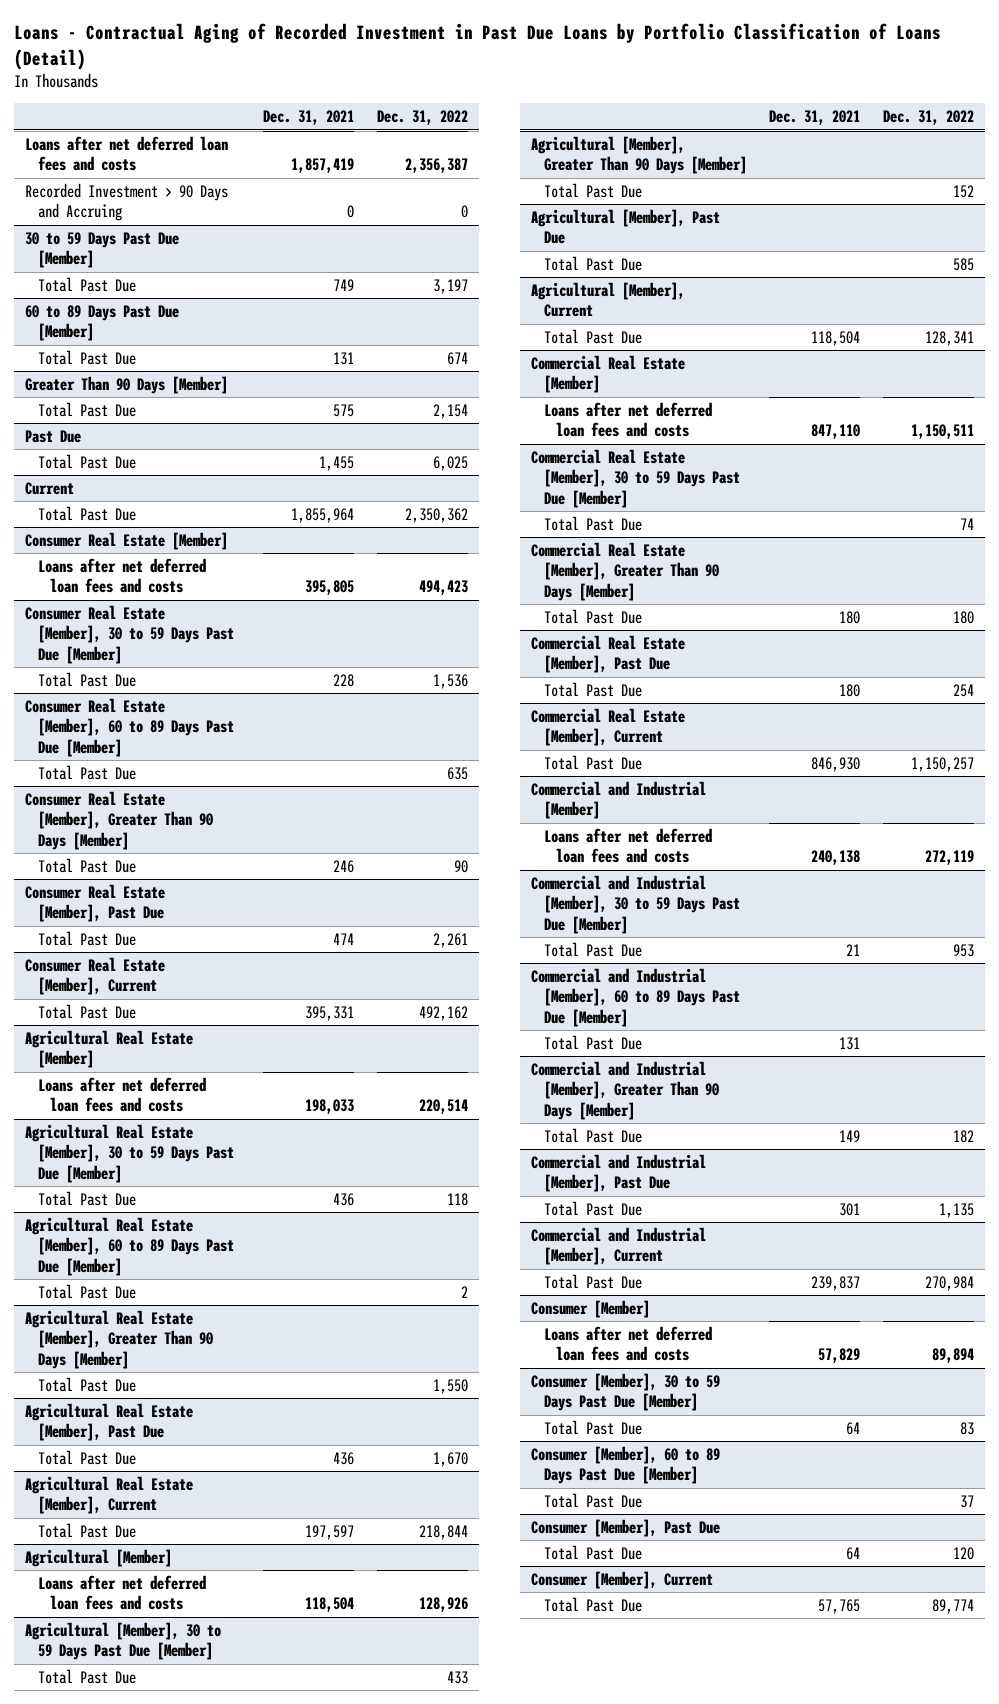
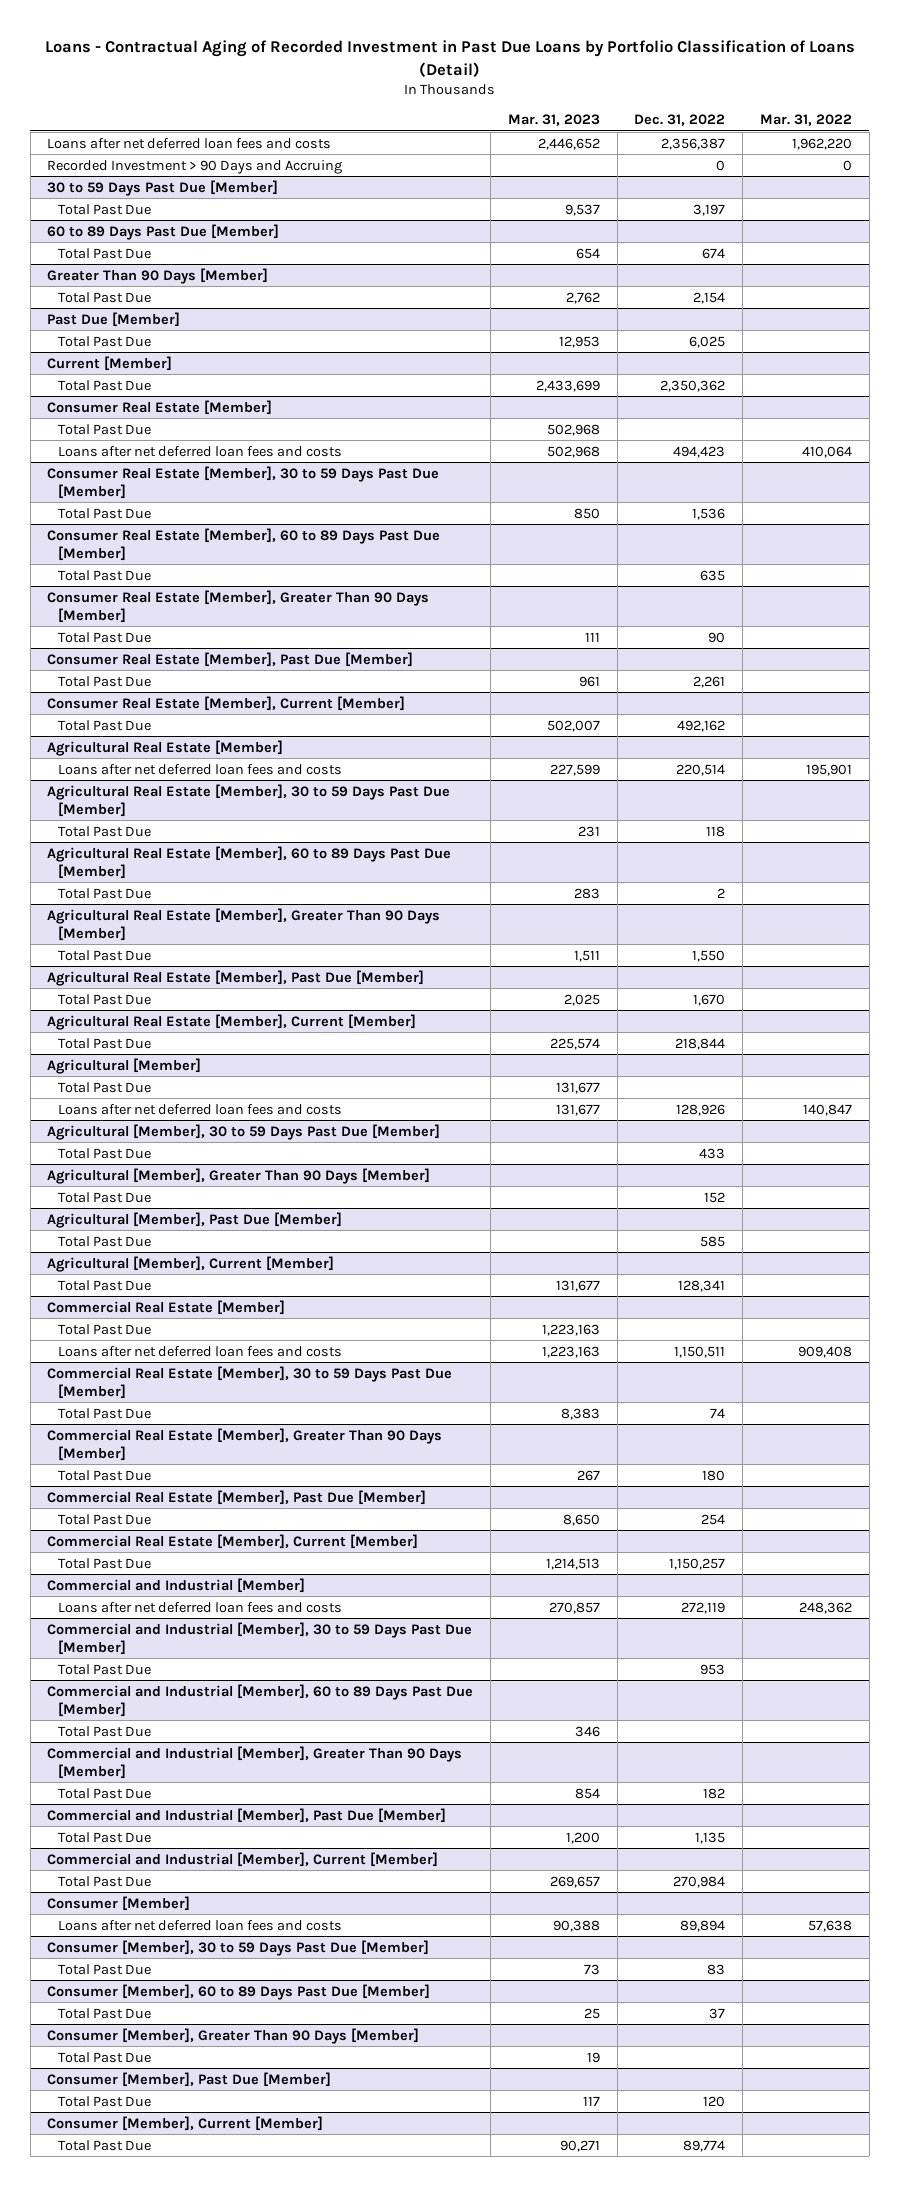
[263,110,355,126] Dec. 31, 2021 -> none
none -> [507,114,600,127] Mar. 31, 2023
none -> [760,114,853,127] Mar. 31, 2022
[25,429,82,443] Past Due -> [47,311,181,327] Past Due [Member]
[25,481,75,495] Current -> [47,355,173,371] Current [Member]
none -> [58,423,152,435] Total Past Due
[25,883,166,923] Consumer Real Estate [Member], Past Due -> [47,651,414,667] Consumer Real Estate [Member], Past Due [Member]
[25,956,166,996] Consumer Real Estate [Member], Current -> [47,695,406,711] Consumer Real Estate [Member], Current [Member]
[25,1402,194,1442] Agricultural Real Estate [Member], Past Due -> [47,969,425,986] Agricultural Real Estate [Member], Past Due [Member]
[25,1475,194,1515] Agricultural Real Estate [Member], Current -> [47,1013,417,1030] Agricultural Real Estate [Member], Current [Member]
none -> [58,1081,152,1093] Total Past Due
[531,208,721,245] Agricultural [Member], Past Due -> [47,1211,343,1228] Agricultural [Member], Past Due [Member]
[531,281,686,318] Agricultural [Member], Current -> [47,1255,335,1272] Agricultural [Member], Current [Member]
none -> [58,1323,152,1335] Total Past Due
[531,634,686,674] Commercial Real Estate [Member], Past Due -> [47,1489,427,1505] Commercial Real Estate [Member], Past Due [Member]
[531,707,686,747] Commercial Real Estate [Member], Current -> [47,1533,419,1549] Commercial Real Estate [Member], Current [Member]
[531,1153,707,1193] Commercial and Industrial [Member], Past Due -> [47,1807,447,1823] Commercial and Industrial [Member], Past Due [Member]
[531,1226,707,1266] Commercial and Industrial [Member], Current -> [47,1851,439,1867] Commercial and Industrial [Member], Current [Member]
none -> [47,2027,420,2044] Consumer [Member], Greater Than 90 Days [Member]
none -> [58,2051,152,2063] Total Past Due
[531,1518,721,1537] Consumer [Member], Past Due -> [47,2071,332,2087] Consumer [Member], Past Due [Member]
[531,1570,714,1589] Consumer [Member], Current -> [47,2115,324,2131] Consumer [Member], Current [Member]

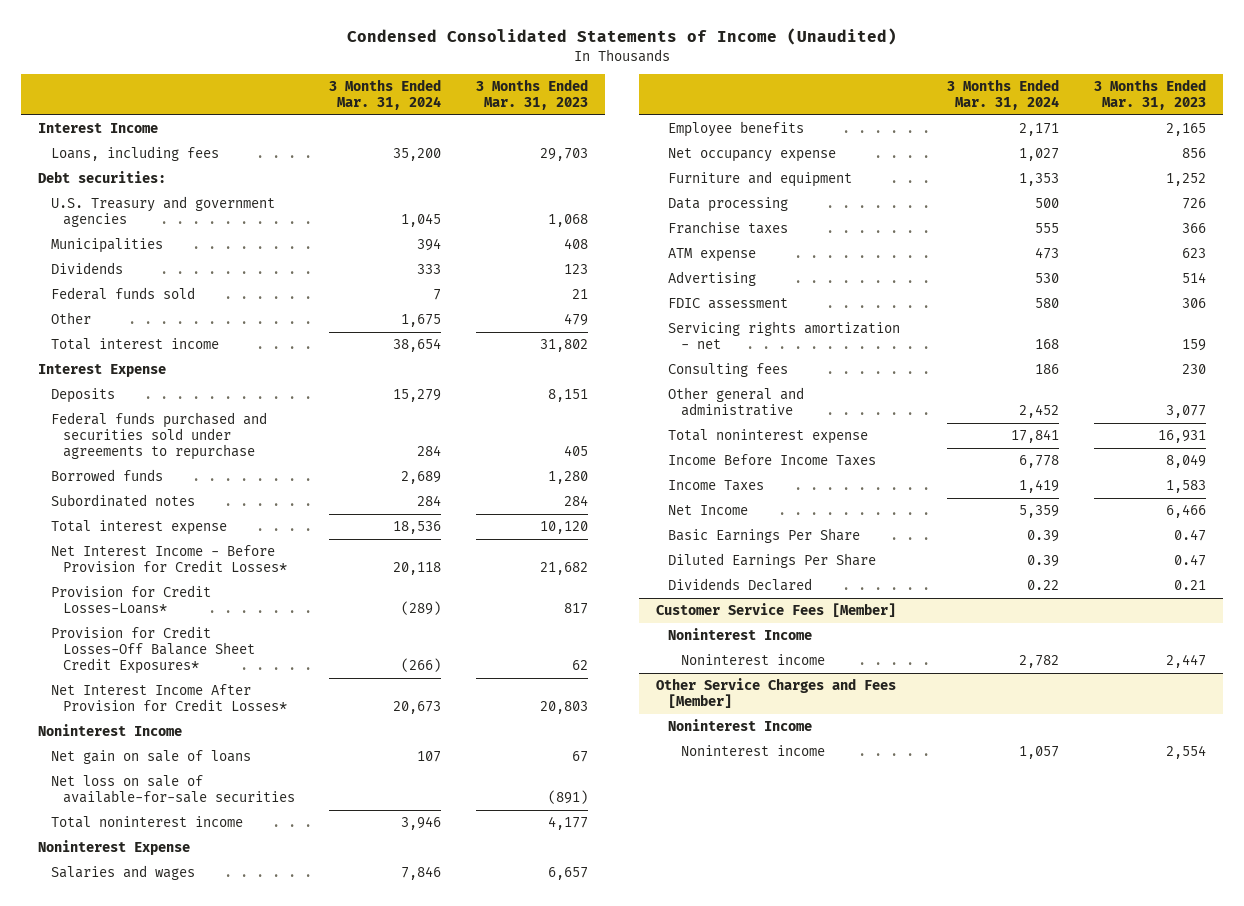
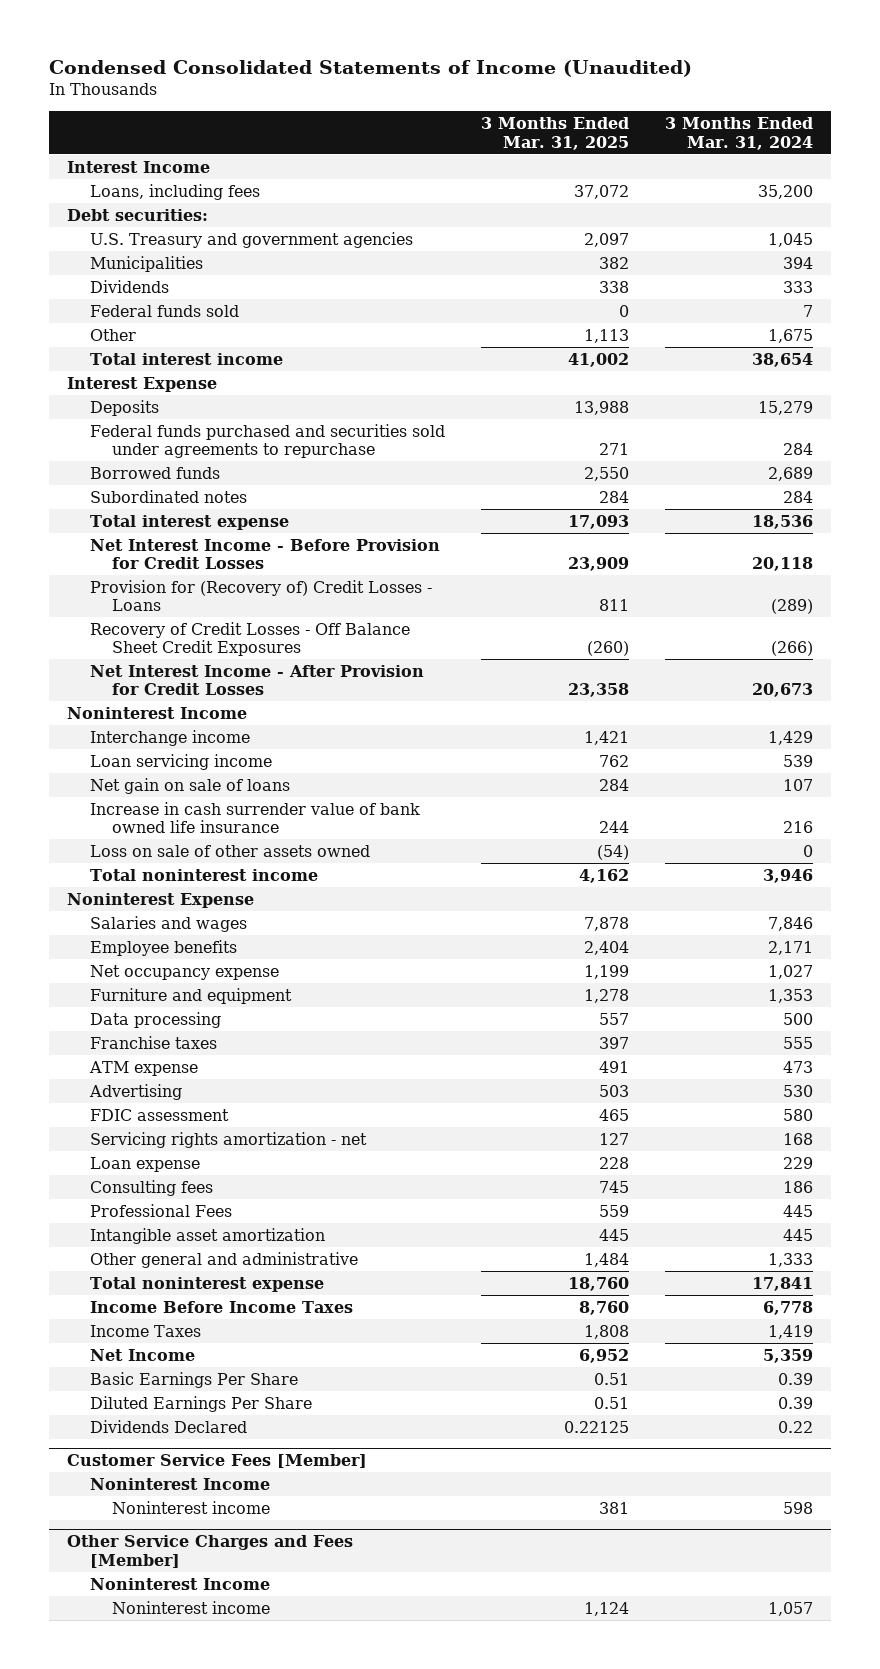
[475,79,588,111] 3 Months Ended Mar. 31, 2023 -> none
none -> [480,117,629,150] 3 Months Ended Mar. 31, 2025
[50,545,288,573] Net Interest Income - Before Provision for Credit Losses* -> [89,538,440,570] Net Interest Income - Before Provision for Credit Losses
[50,585,211,615] Provision for Credit Losses-Loans* -> [89,579,432,612] Provision for (Recovery of) Credit Losses - Loans
[50,626,256,675] Provision for Credit Losses-Off Balance Sheet Credit Exposures* -> [89,621,410,657] Recovery of Credit Losses - Off Balance Sheet Credit Exposures
[50,684,288,712] Net Interest Income After Provision for Credit Losses* -> [89,664,424,696] Net Interest Income - After Provision for Credit Losses
none -> [89,729,250,746] Interchange income
none -> [89,753,272,770] Loan servicing income
[50,775,296,804] Net loss on sale of available-for-sale securities -> none
none -> [89,801,420,834] Increase in cash surrender value of bank owned life insurance
none -> [89,844,370,857] Loss on sale of other assets owned
none -> [89,1156,200,1172] Loan expense
none -> [89,1203,232,1217] Professional Fees
none -> [89,1227,325,1244] Intangible asset amortization
[1019,404,1060,419] 2,452 -> [767,1252,813,1267] 1,333
[1019,655,1060,669] 2,782 -> [782,1501,813,1514] 598

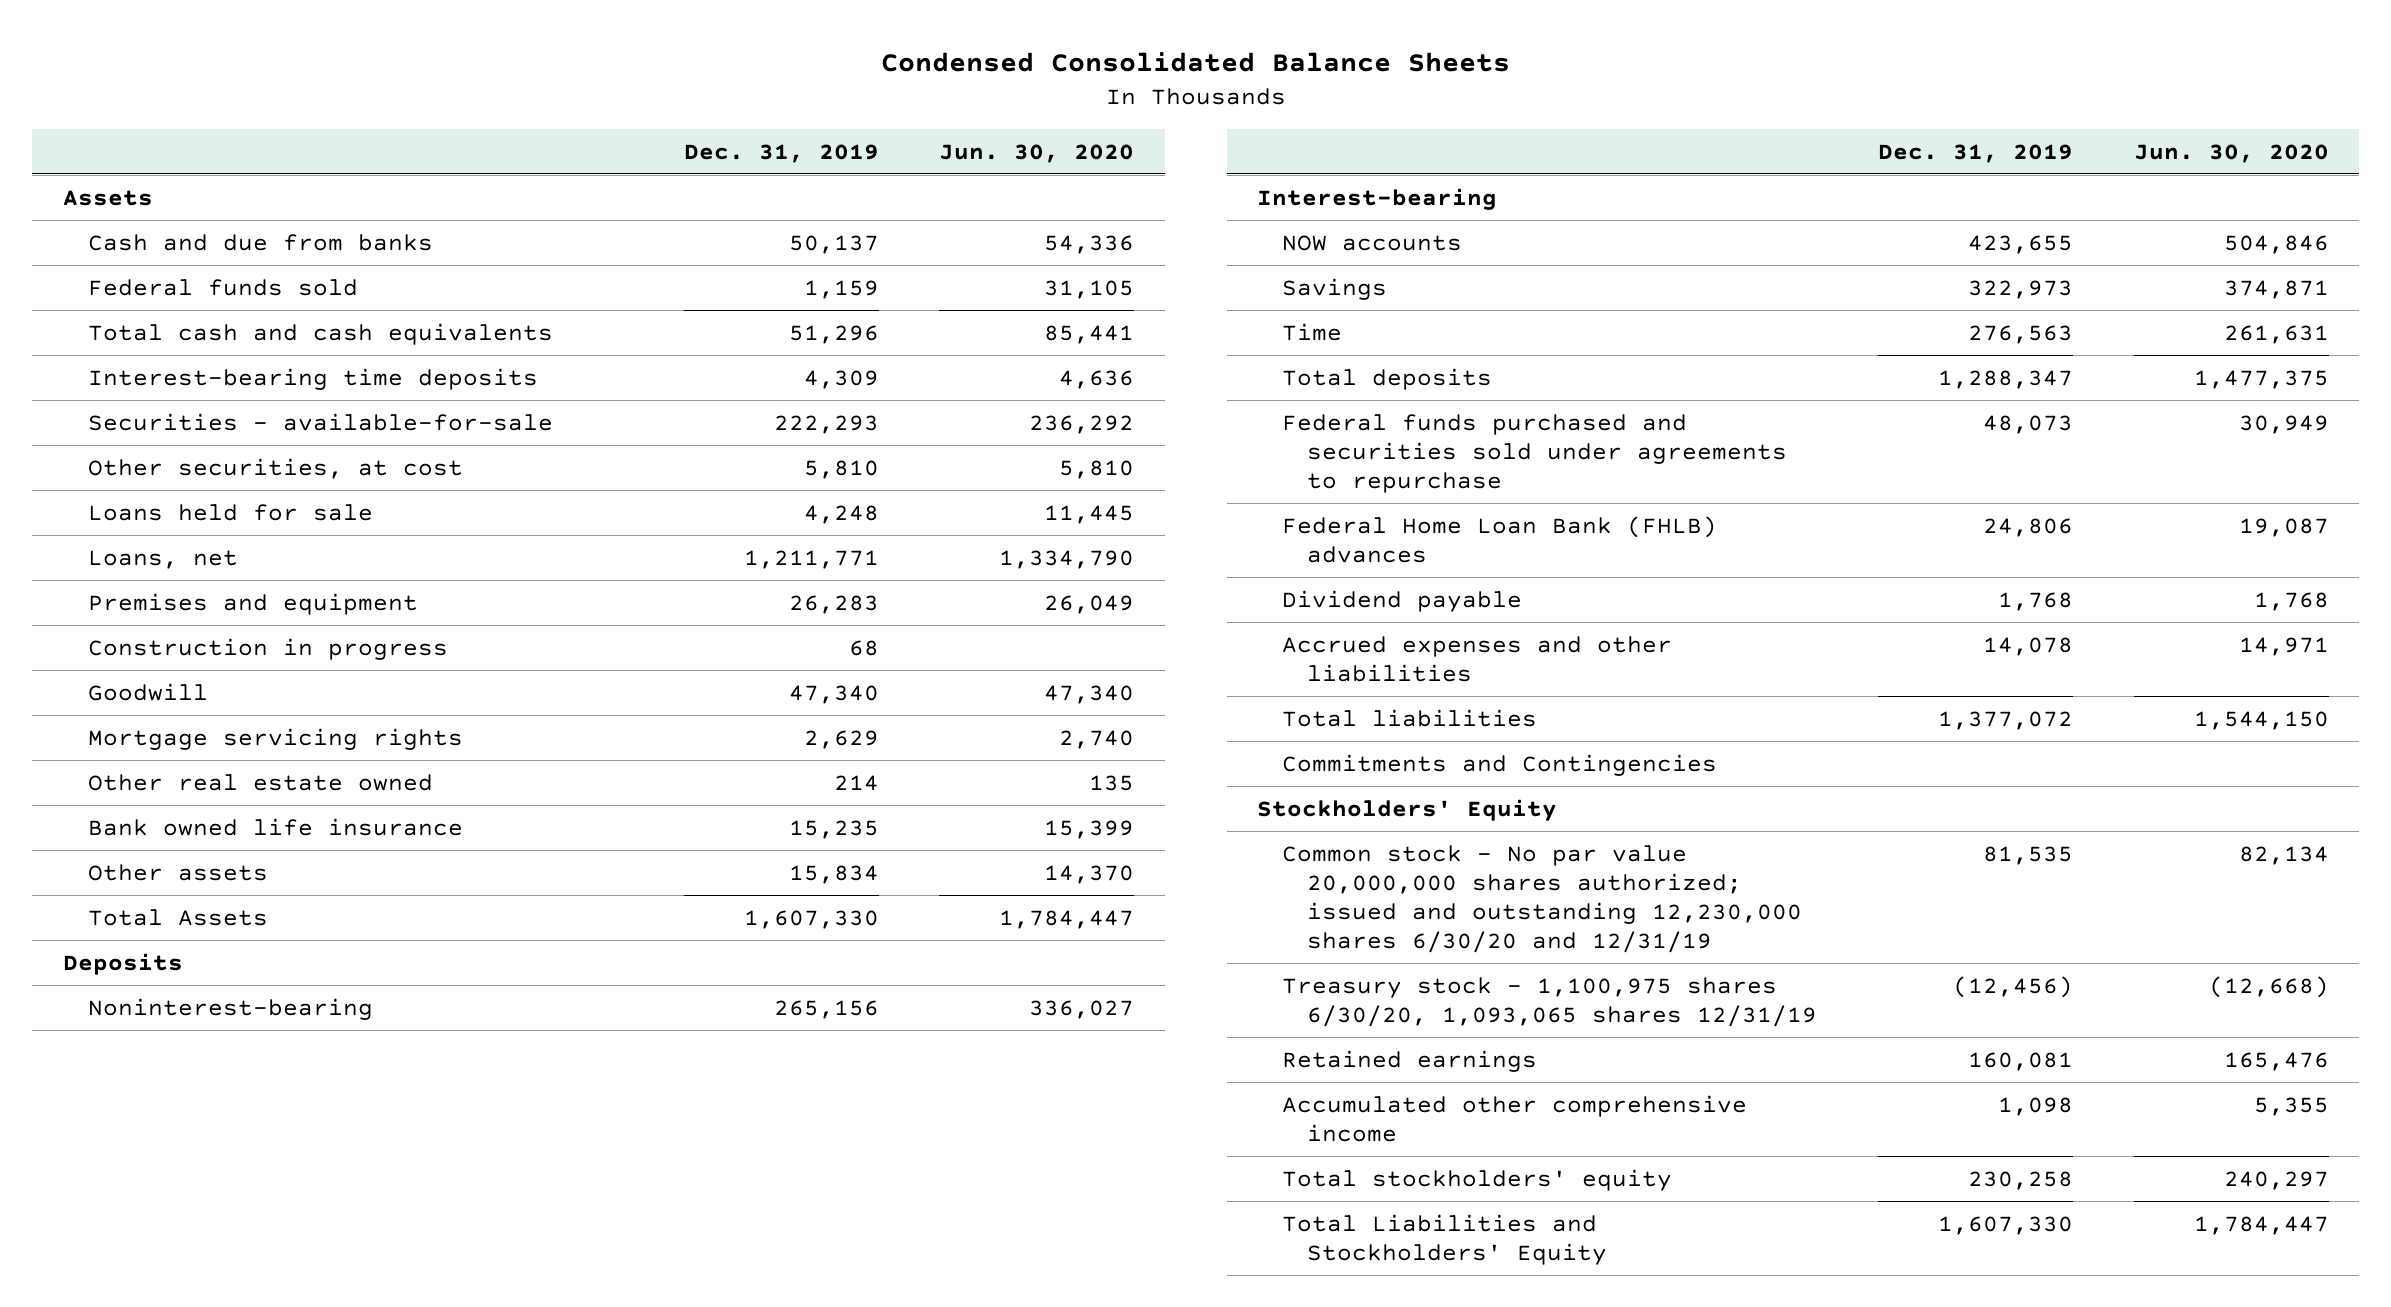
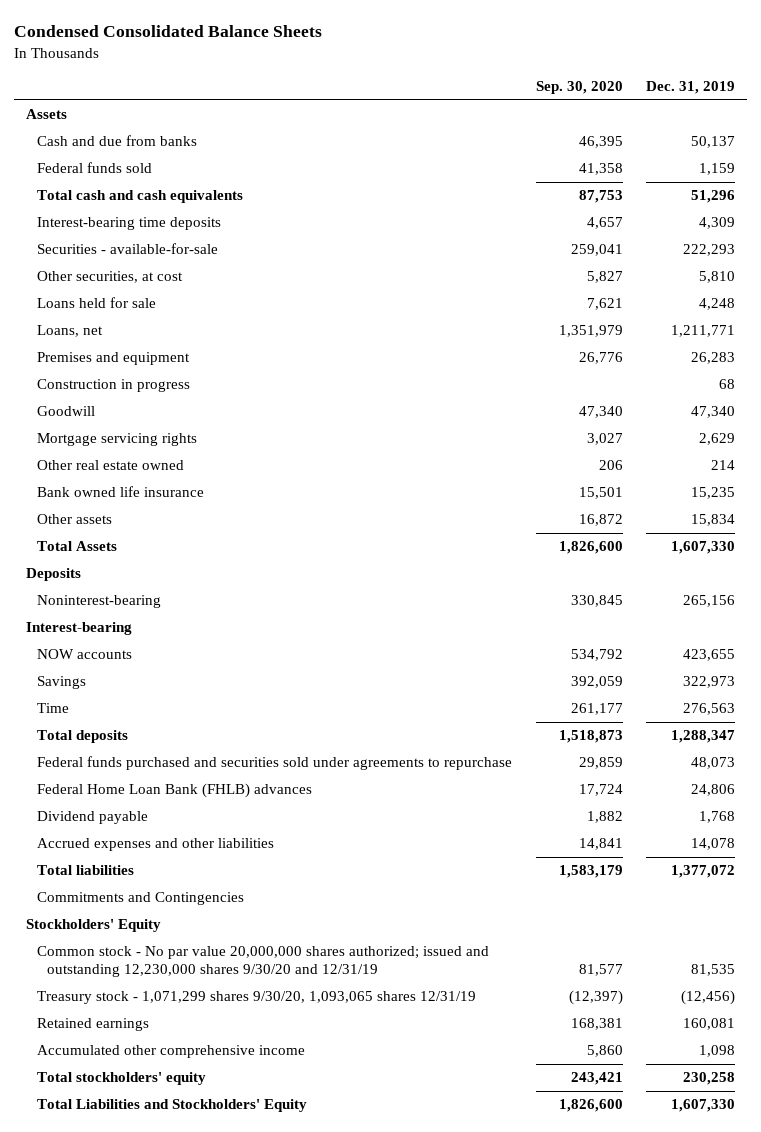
[939,143,1135,163] Jun. 30, 2020 -> none
none -> [535,81,623,95] Sep. 30, 2020
[1282,844,1803,954] Common stock - No par value 20,000,000 shares authorized; issued and outstanding 12,230,000 shares 6/30/20 and 12/31/19 -> [36,946,489,978] Common stock - No par value 20,000,000 shares authorized; issued and outstanding 12,230,000 shares 9/30/20 and 12/31/19
[1282,976,1818,1027] Treasury stock - 1,100,975 shares 6/30/20, 1,093,065 shares 12/31/19 -> [36,991,476,1005] Treasury stock - 1,071,299 shares 9/30/20, 1,093,065 shares 12/31/19

